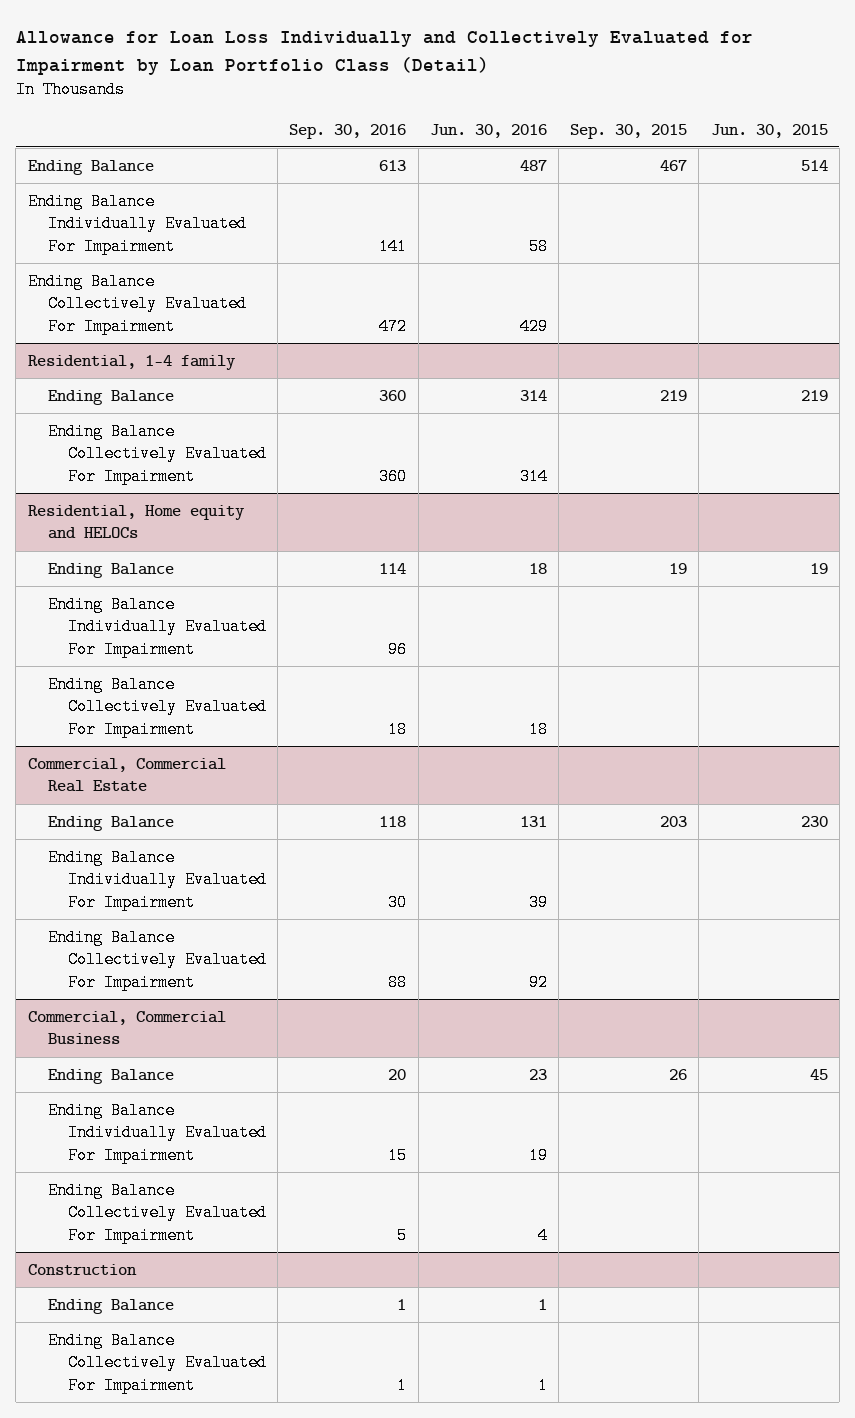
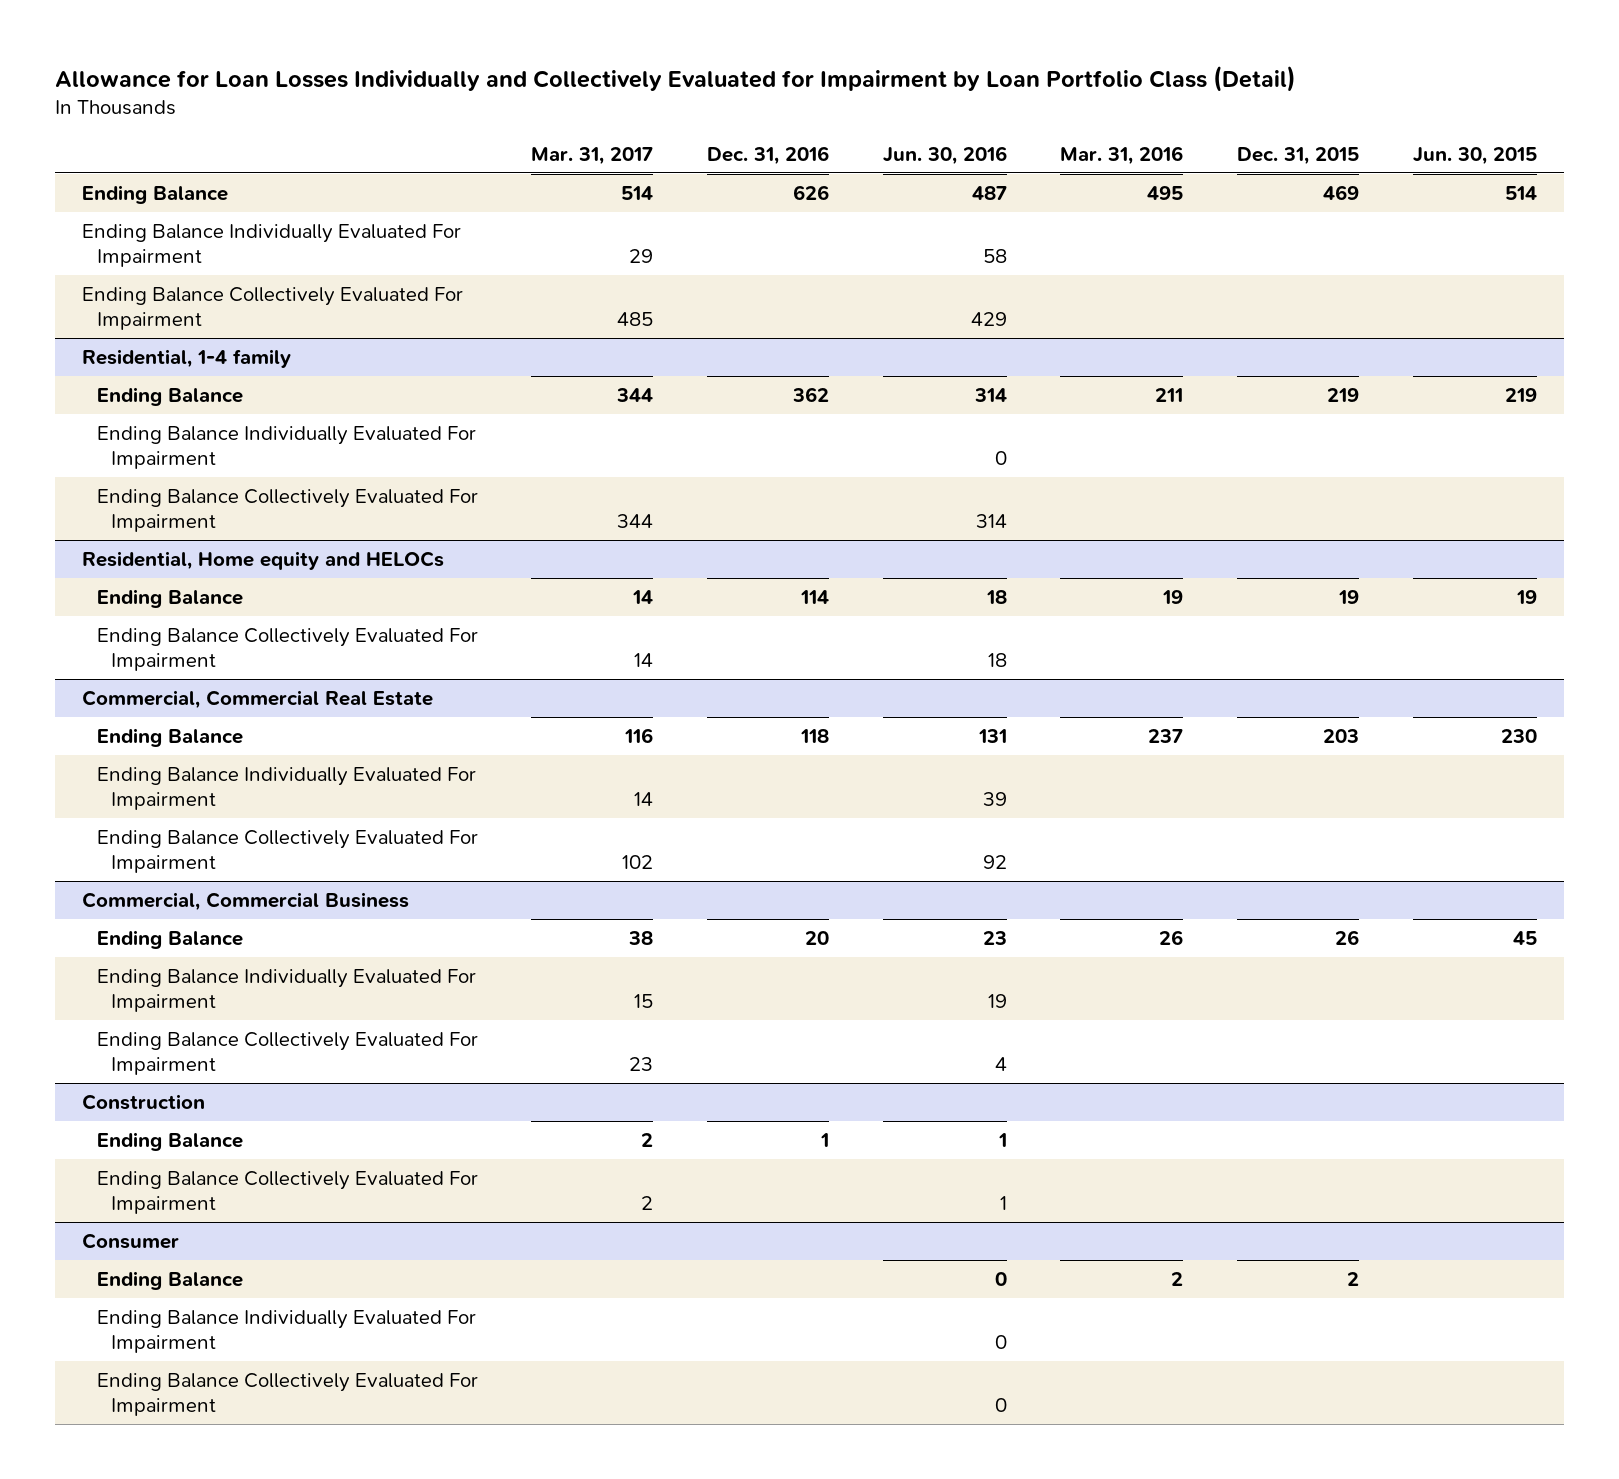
[15,31,753,75] Allowance for Loan Loss Individually and Collectively Evaluated for Impairment by Loan Portfolio Class (Detail) -> [54,65,1296,92] Allowance for Loan Losses Individually and Collectively Evaluated for Impairment by Loan Portfolio Class (Detail)
[289,123,407,139] Sep. 30, 2016 -> none
[570,123,688,139] Sep. 30, 2015 -> none
none -> [531,146,654,165] Mar. 31, 2017
none -> [706,145,829,165] Dec. 31, 2016
none -> [1060,145,1184,165] Mar. 31, 2016
none -> [1237,146,1360,165] Dec. 31, 2015
none -> [96,425,476,469] Ending Balance Individually Evaluated For Impairment
[47,595,267,659] Ending Balance Individually Evaluated For Impairment -> none
none -> [81,1232,179,1249] Consumer
none -> [96,1270,243,1290] Ending Balance
none -> [96,1309,476,1353] Ending Balance Individually Evaluated For Impairment
none -> [96,1372,478,1416] Ending Balance Collectively Evaluated For Impairment

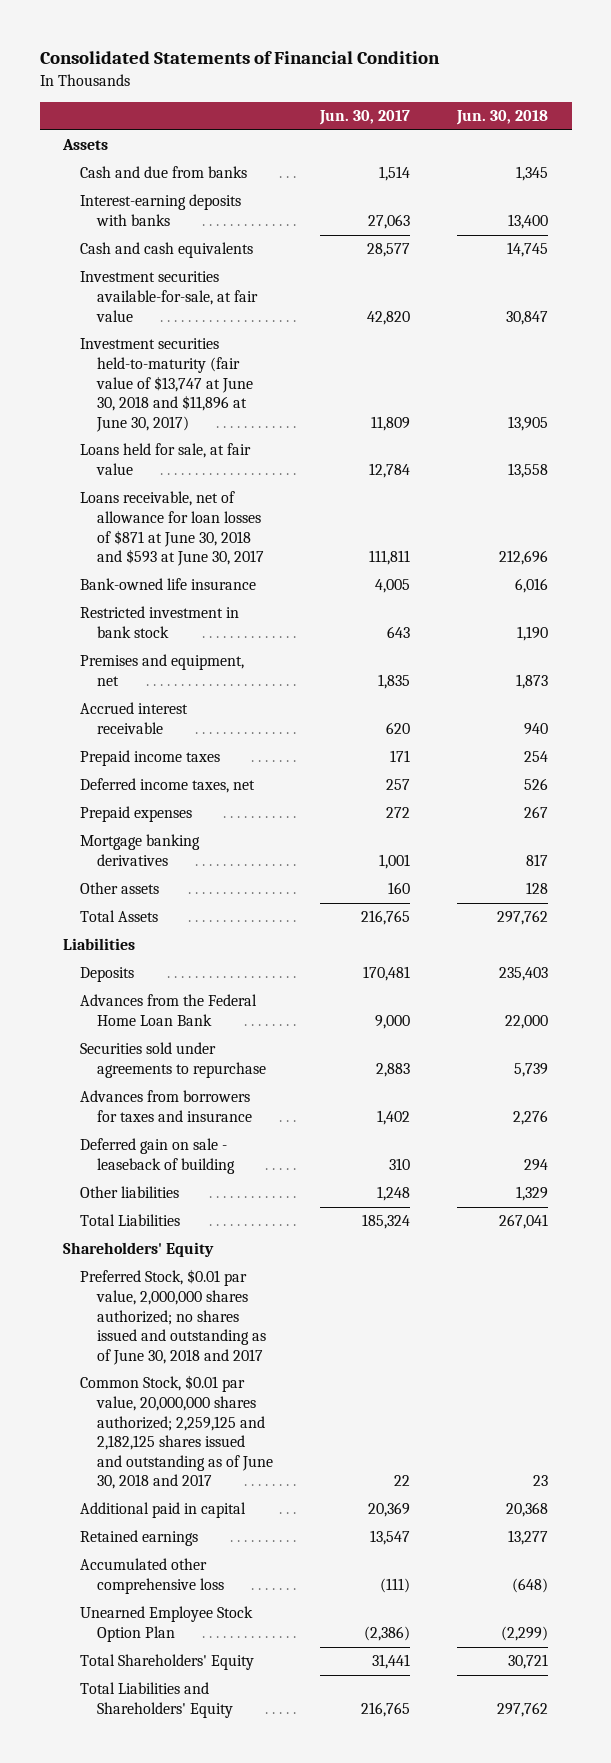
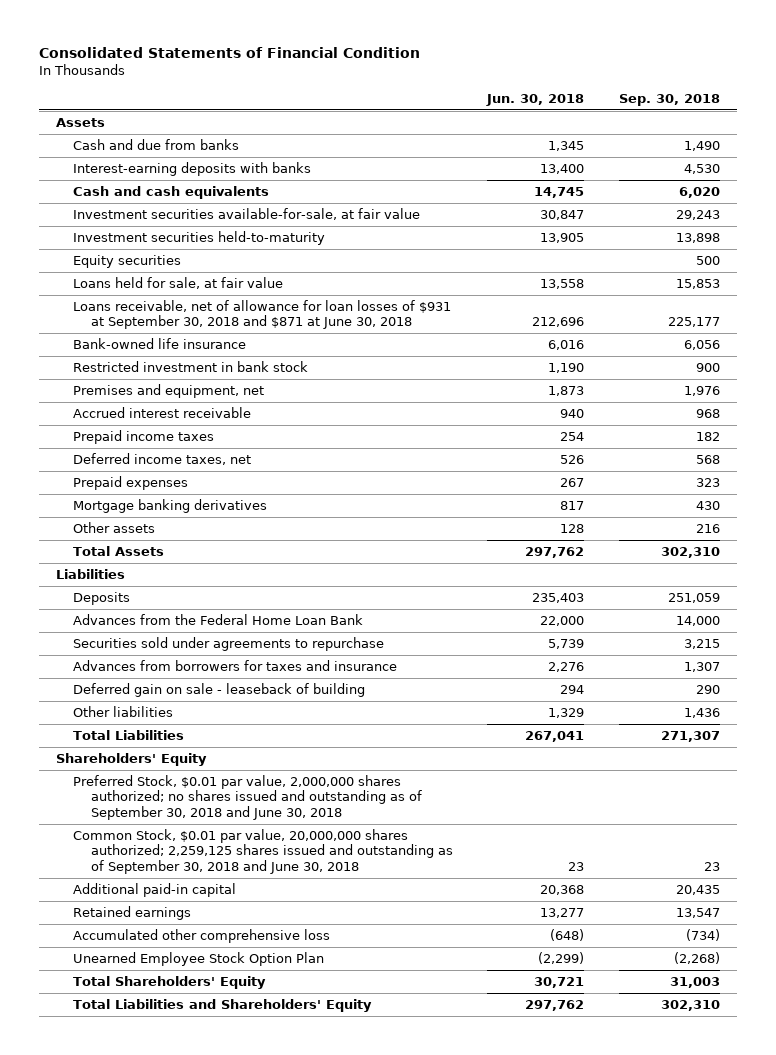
[318,110,410,126] Jun. 30, 2017 -> none
none -> [619,94,721,107] Sep. 30, 2018
[79,338,253,432] Investment securities held-to-maturity (fair value of $13,747 at June 30, 2018 and $11,896 at June 30, 2017) -> [73,230,326,245] Investment securities held-to-maturity
none -> [73,254,182,268] Equity securities
[79,491,264,567] Loans receivable, net of allowance for loan losses of $871 at June 30, 2018 and $593 at June 30, 2017 -> [73,299,452,330] Loans receivable, net of allowance for loan losses of $931 at September 30, 2018 and $871 at June 30, 2018
[79,1269,266,1365] Preferred Stock, $0.01 par value, 2,000,000 shares authorized; no shares issued and outstanding as of June 30, 2018 and 2017 -> [73,774,422,820] Preferred Stock, $0.01 par value, 2,000,000 shares authorized; no shares issued and outstanding as of September 30, 2018 and June 30, 2018
[79,1375,273,1490] Common Stock, $0.01 par value, 20,000,000 shares authorized; 2,259,125 and 2,182,125 shares issued and outstanding as of June 30, 2018 and 2017 -> [73,828,453,874] Common Stock, $0.01 par value, 20,000,000 shares authorized; 2,259,125 shares issued and outstanding as of September 30, 2018 and June 30, 2018
[79,1502,246,1519] Additional paid in capital -> [73,882,237,897] Additional paid-in capital

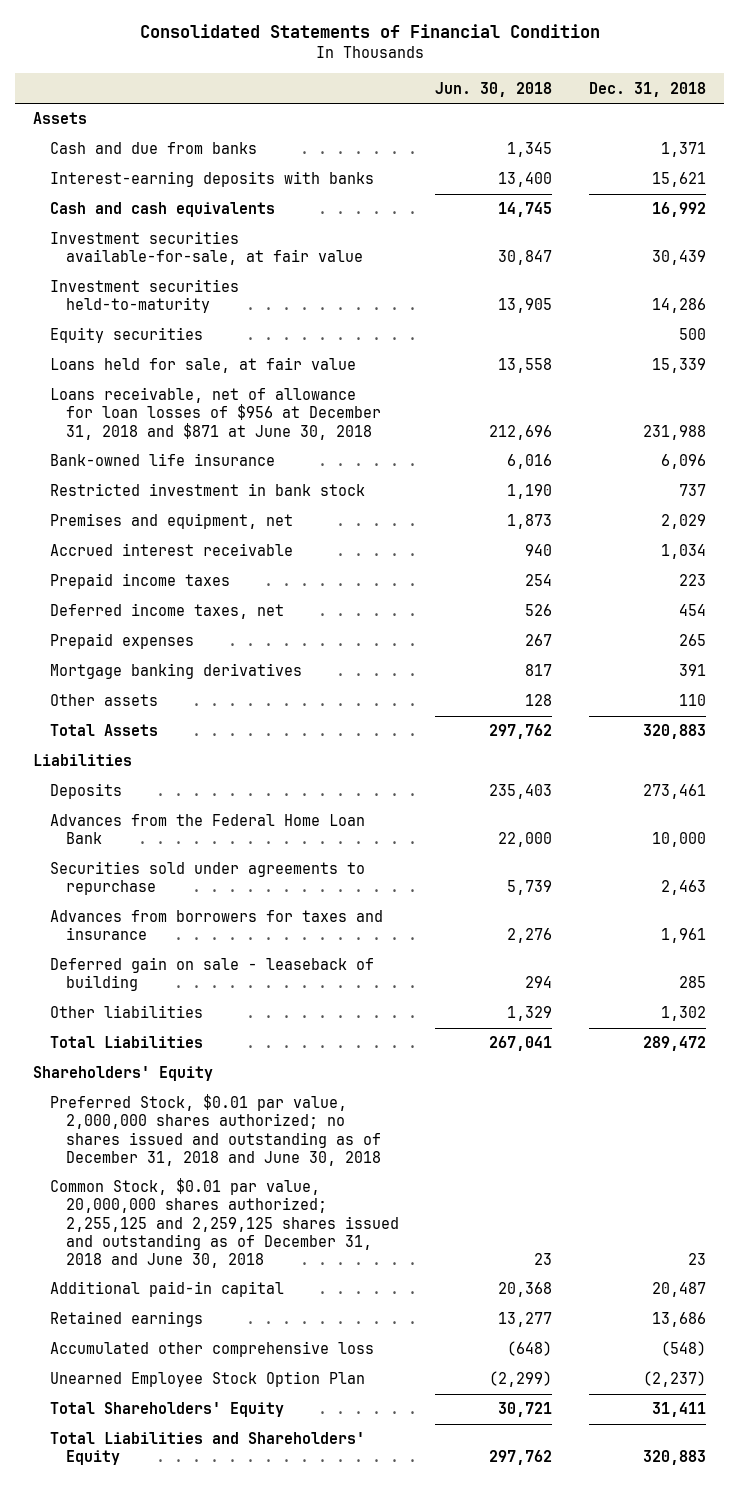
[619,94,721,107] Sep. 30, 2018 -> none
none -> [588,81,706,97] Dec. 31, 2018
[73,299,452,330] Loans receivable, net of allowance for loan losses of $931 at September 30, 2018 and $871 at June 30, 2018 -> [49,387,381,440] Loans receivable, net of allowance for loan losses of $956 at December 31, 2018 and $871 at June 30, 2018
[73,774,422,820] Preferred Stock, $0.01 par value, 2,000,000 shares authorized; no shares issued and outstanding as of September 30, 2018 and June 30, 2018 -> [49,1094,381,1166] Preferred Stock, $0.01 par value, 2,000,000 shares authorized; no shares issued and outstanding as of December 31, 2018 and June 30, 2018
[73,828,453,874] Common Stock, $0.01 par value, 20,000,000 shares authorized; 2,259,125 shares issued and outstanding as of September 30, 2018 and June 30, 2018 -> [49,1178,399,1268] Common Stock, $0.01 par value, 20,000,000 shares authorized; 2,255,125 and 2,259,125 shares issued and outstanding as of December 31, 2018 and June 30, 2018

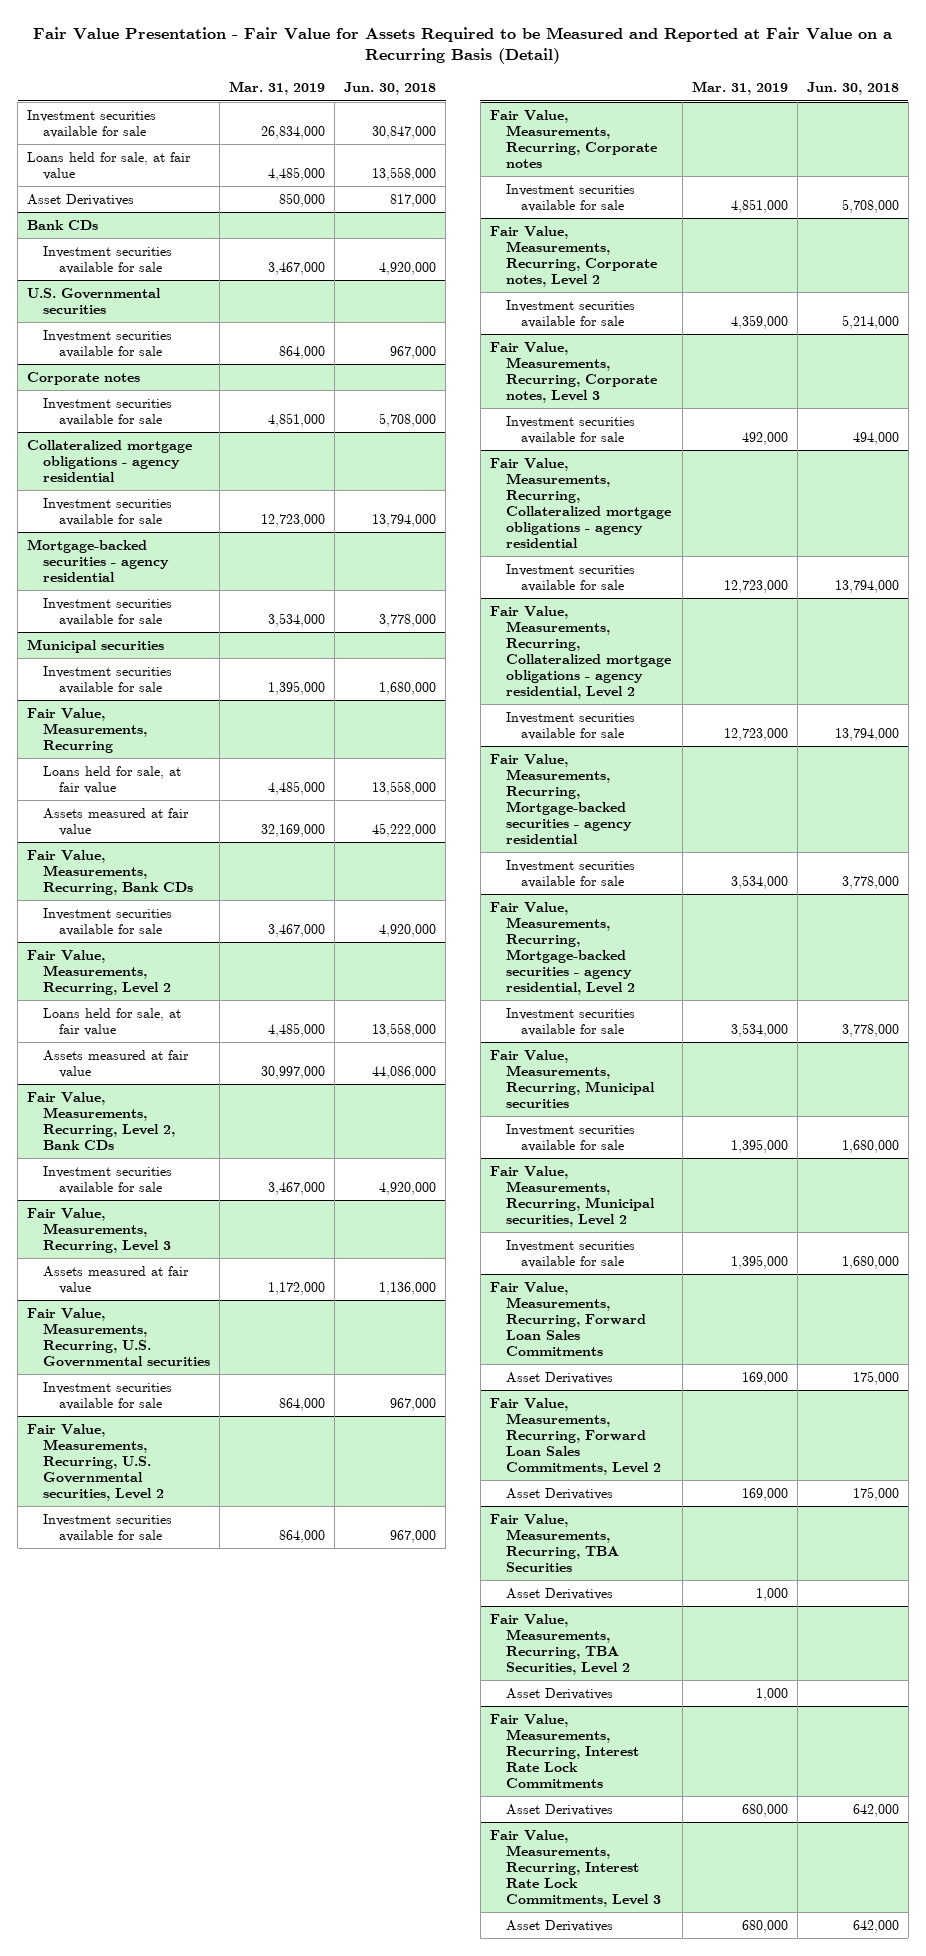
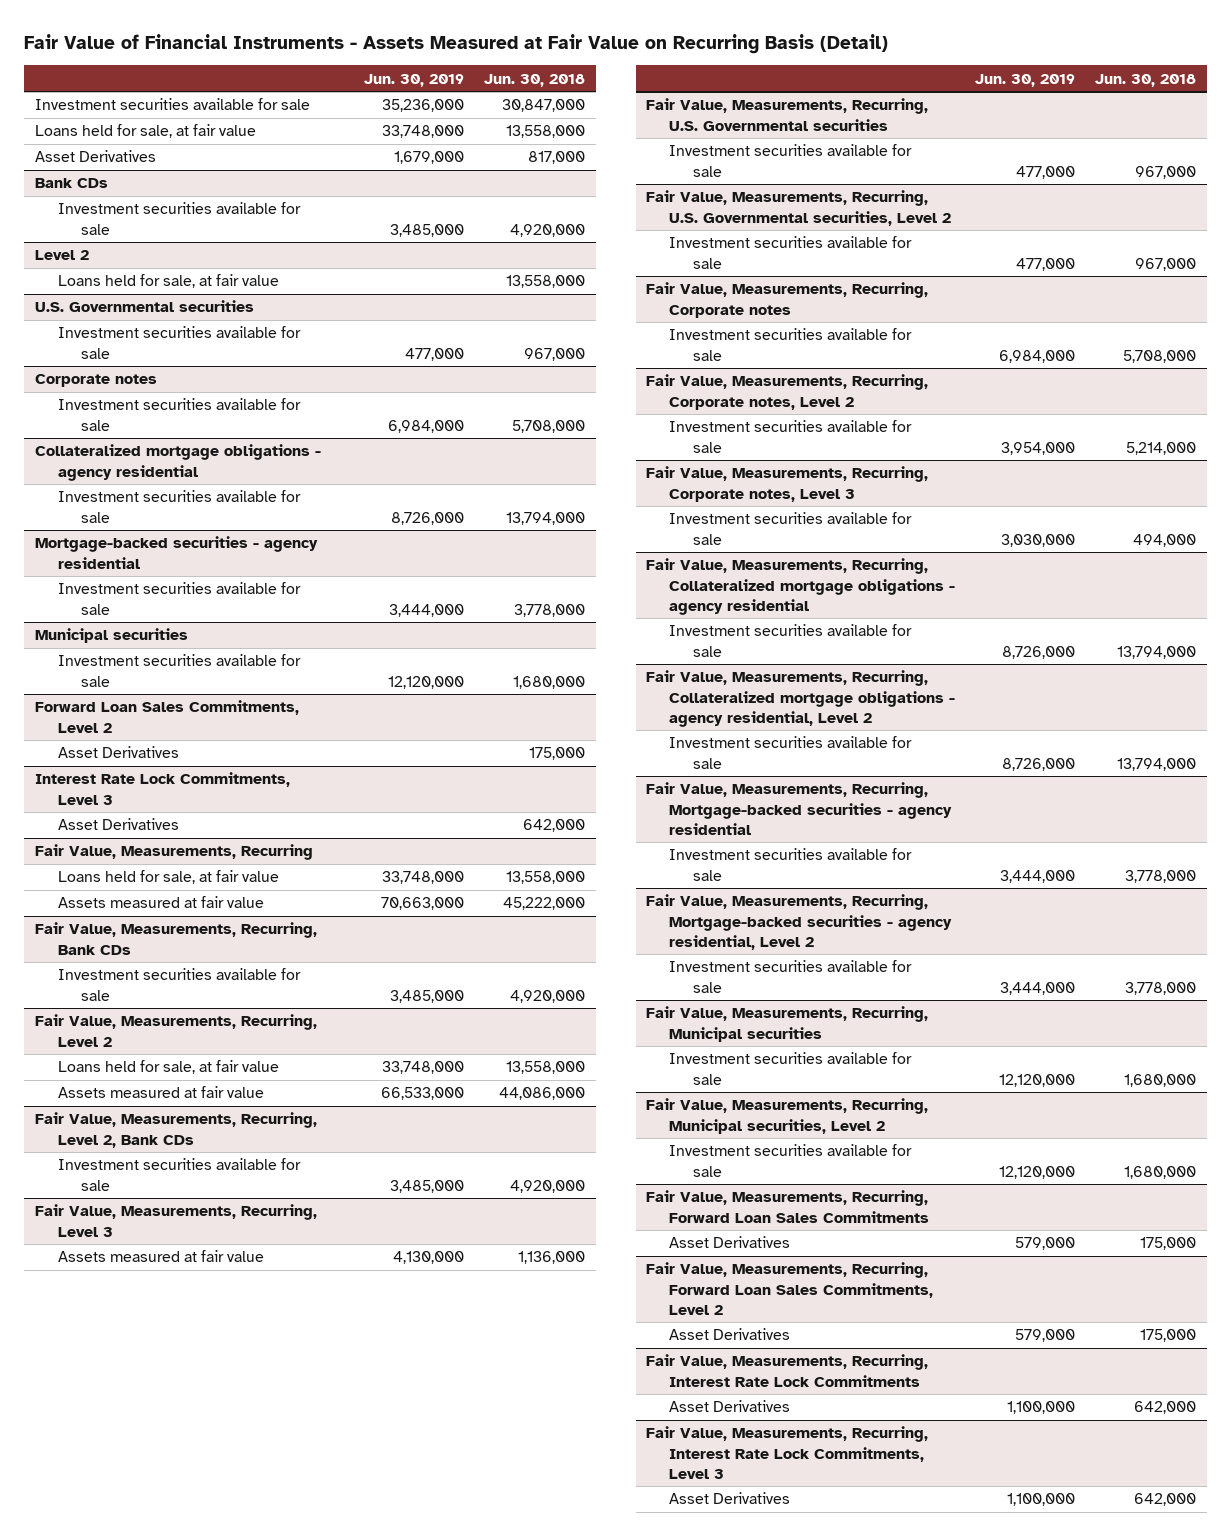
[33,27,893,65] Fair Value Presentation - Fair Value for Assets Required to be Measured and Reported at Fair Value on a Recurring Basis (Detail) -> [24,34,889,55] Fair Value of Financial Instruments - Assets Measured at Fair Value on Recurring Basis (Detail)
[229,81,326,96] Mar. 31, 2019 -> none
none -> [364,73,465,87] Jun. 30, 2019
none -> [34,250,89,261] Level 2
none -> [58,274,280,289] Loans held for sale, at fair value
none -> [34,700,299,733] Forward Loan Sales Commitments, Level 2
none -> [58,746,180,759] Asset Derivatives
none -> [34,772,290,805] Interest Rate Lock Commitments, Level 3
none -> [58,818,180,831] Asset Derivatives
[489,1513,619,1572] Fair Value, Measurements, Recurring, TBA Securities -> none
[505,1587,613,1600] Asset Derivatives -> none
[489,1613,630,1675] Fair Value, Measurements, Recurring, TBA Securities, Level 2 -> none
[505,1687,613,1700] Asset Derivatives -> none

